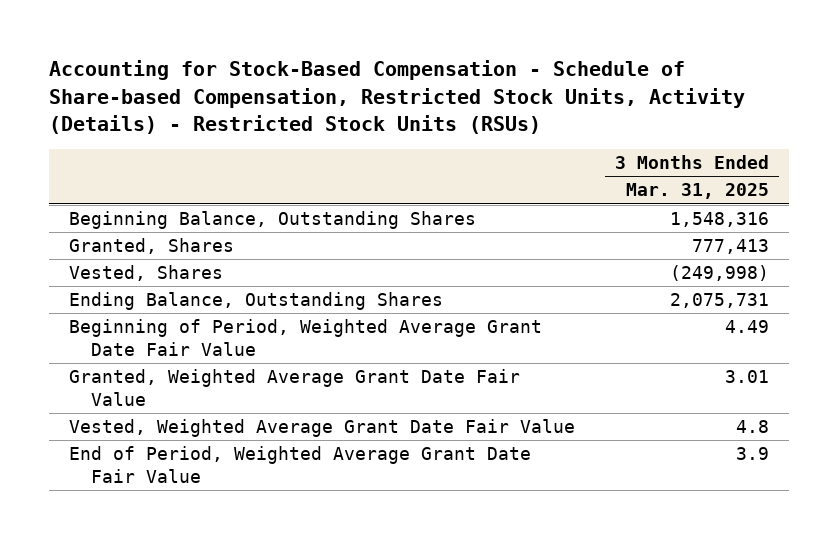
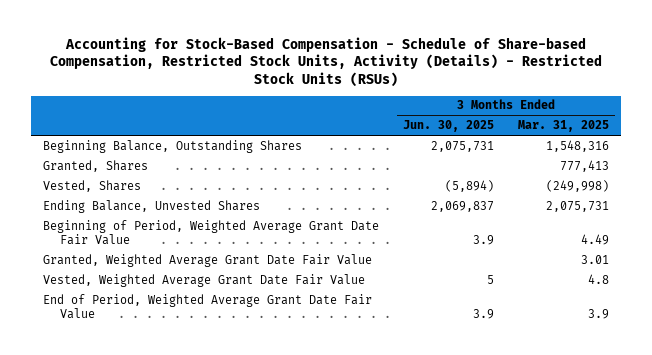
none -> [403,120,495,133] Jun. 30, 2025
[69,292,444,311] Ending Balance, Outstanding Shares -> [42,199,260,213] Ending Balance, Unvested Shares

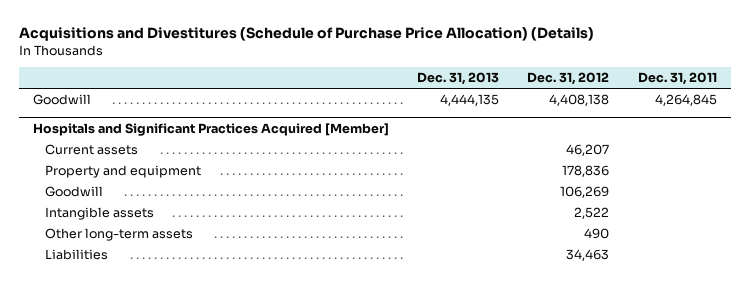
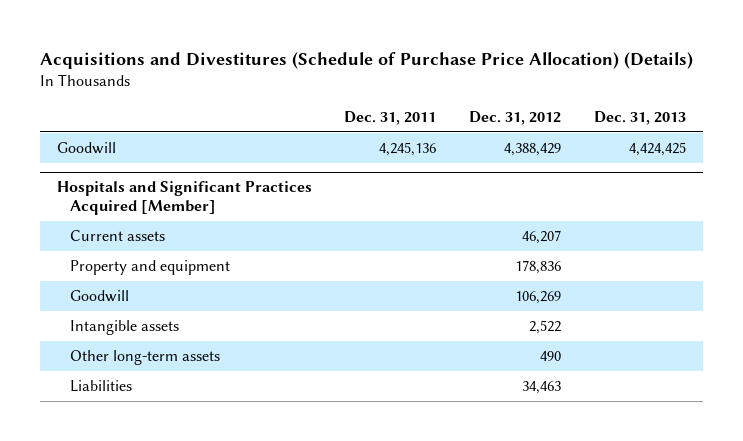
[440,94,500,107] 4,444,135 -> [629,142,687,157] 4,424,425
[549,94,610,107] 4,408,138 -> [504,143,562,157] 4,388,429
[654,94,717,107] 4,264,845 -> [379,142,437,157] 4,245,136

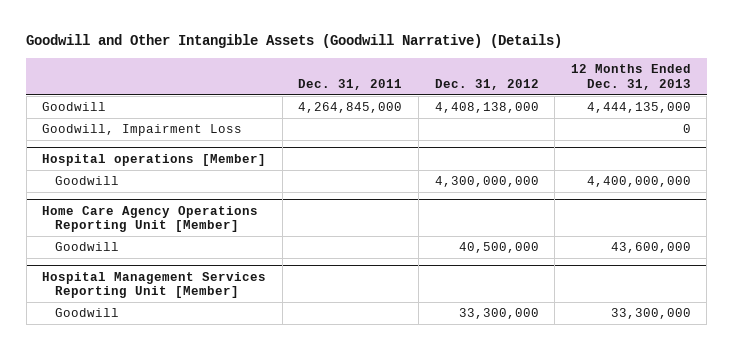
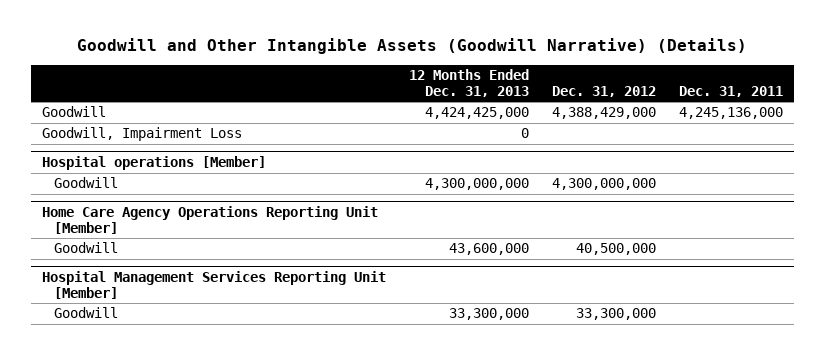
[298,102,403,114] 4,264,845,000 -> [678,107,783,120] 4,245,136,000
[434,102,539,114] 4,408,138,000 -> [551,107,656,120] 4,388,429,000
[586,102,691,114] 4,444,135,000 -> [425,107,530,120] 4,424,425,000
[586,176,691,188] 4,400,000,000 -> [425,178,530,191] 4,300,000,000

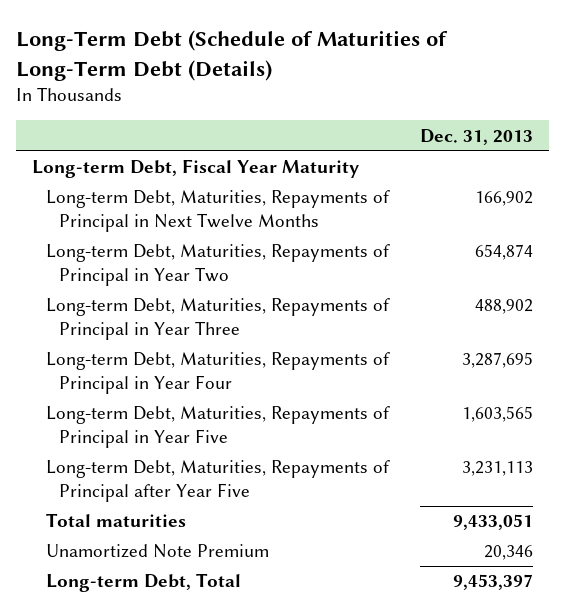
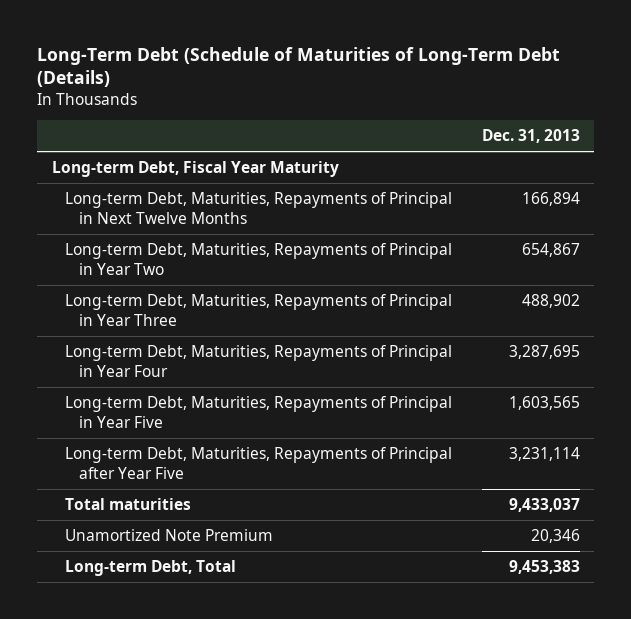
[474,191,533,207] 166,902 -> [521,192,580,207] 166,894
[474,244,533,261] 654,874 -> [521,243,580,258] 654,867
[461,461,533,477] 3,231,113 -> [508,447,580,462] 3,231,114
[452,514,533,531] 9,433,051 -> [508,498,580,513] 9,433,037
[452,574,533,591] 9,453,397 -> [508,560,580,575] 9,453,383

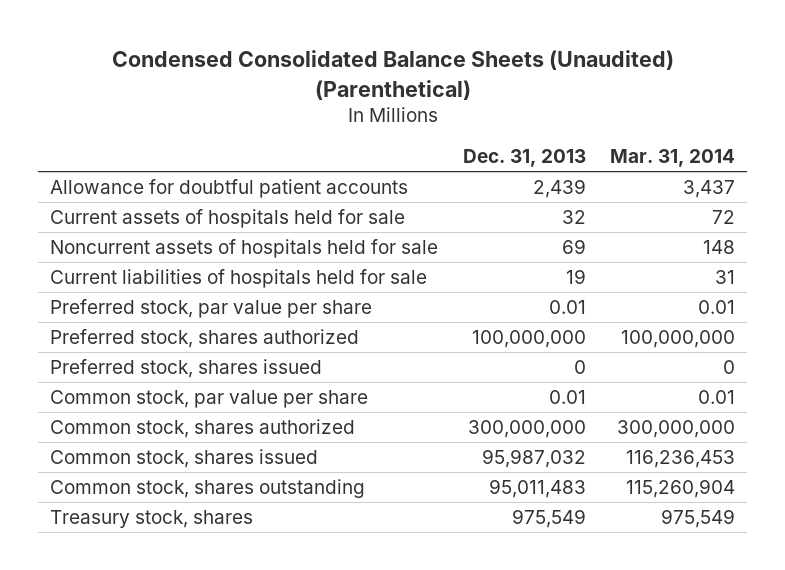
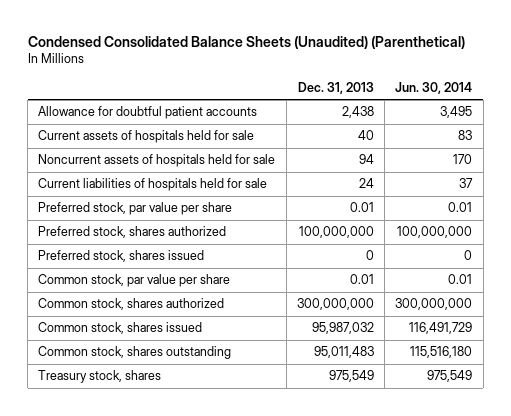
[609,149,735,168] Mar. 31, 2014 -> none
none -> [395,81,473,94] Jun. 30, 2014
[532,179,586,199] 2,439 -> [341,106,374,119] 2,438
[561,210,586,225] 32 -> [357,130,374,141] 40
[561,239,586,255] 69 -> [358,154,374,165] 94
[565,269,586,285] 19 -> [358,178,374,189] 24

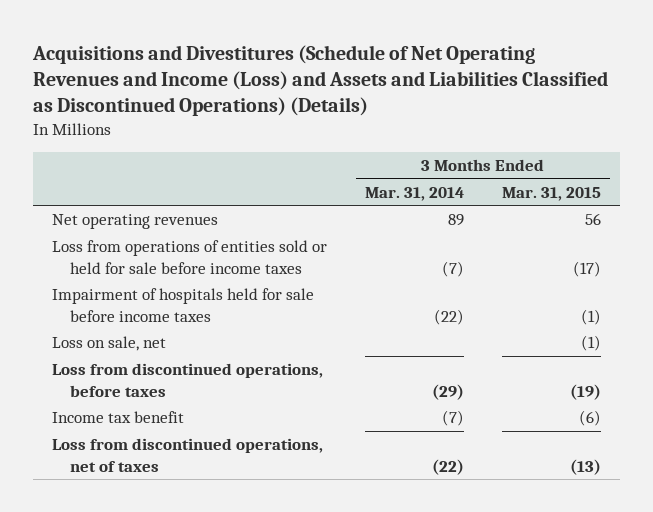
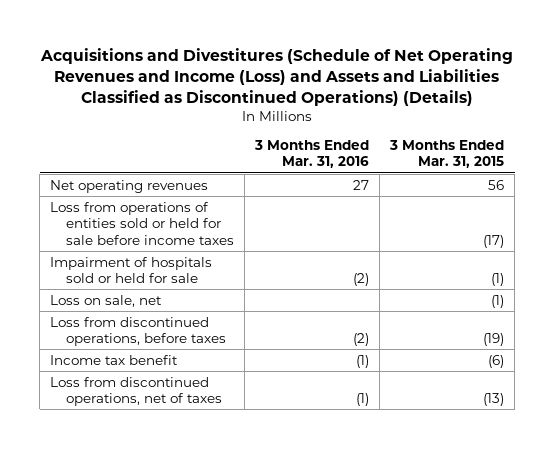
[365,186,465,201] Mar. 31, 2014 -> none
none -> [253,139,369,169] 3 Months Ended Mar. 31, 2016
[52,288,315,322] Impairment of hospitals held for sale before income taxes -> [50,256,213,284] Impairment of hospitals sold or held for sale

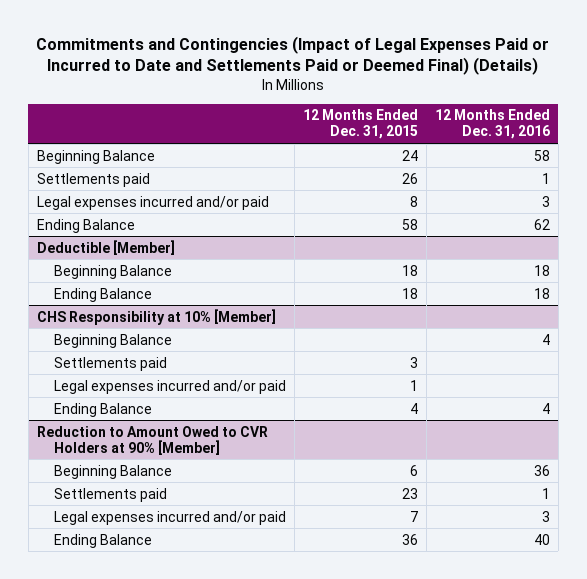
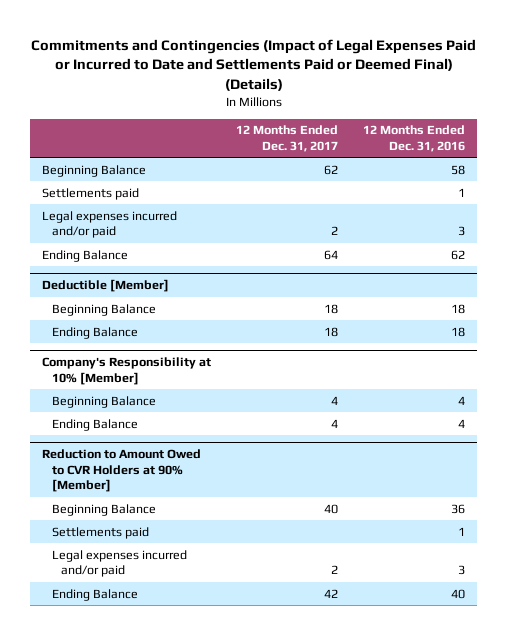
[303,109,419,140] 12 Months Ended Dec. 31, 2015 -> none
none -> [236,125,339,152] 12 Months Ended Dec. 31, 2017
[36,308,276,325] CHS Responsibility at 10% [Member] -> [42,357,212,385] Company's Responsibility at 10% [Member]
[54,356,168,371] Settlements paid -> none
[54,379,287,394] Legal expenses incurred and/or paid -> none

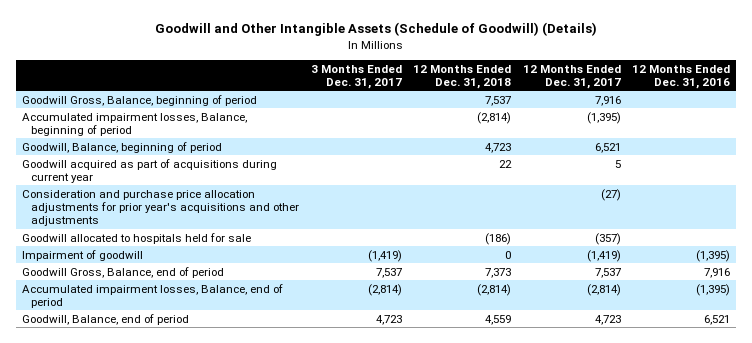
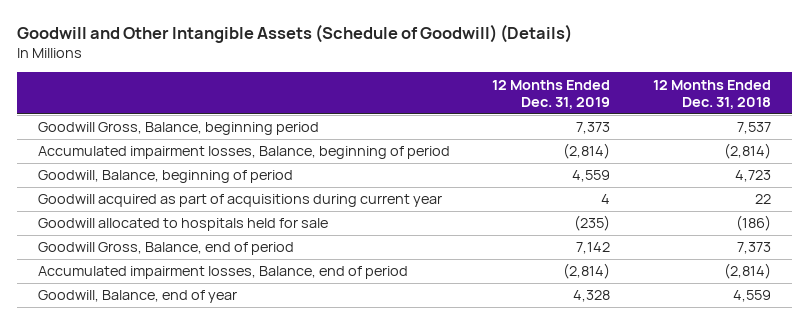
[310,64,402,89] 3 Months Ended Dec. 31, 2017 -> none
[522,64,621,89] 12 Months Ended Dec. 31, 2017 -> none
[632,64,731,89] 12 Months Ended Dec. 31, 2016 -> none
none -> [492,79,611,110] 12 Months Ended Dec. 31, 2019
[21,94,257,106] Goodwill Gross, Balance, beginning of period -> [37,122,319,136] Goodwill Gross, Balance, beginning period
[21,189,300,227] Consideration and purchase price allocation adjustments for prior year's acquisitions and other adjustments -> none
[21,249,143,261] Impairment of goodwill -> none
[21,313,189,325] Goodwill, Balance, end of period -> [37,290,237,304] Goodwill, Balance, end of year

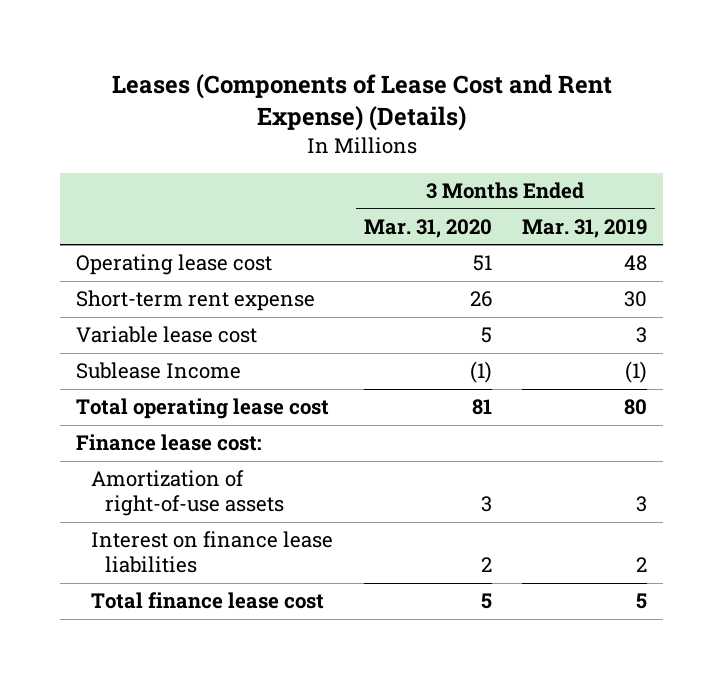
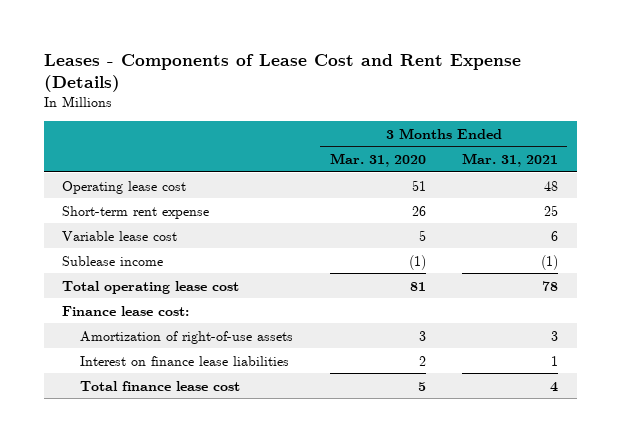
[111,73,612,131] Leases (Components of Lease Cost and Rent Expense) (Details) -> [43,53,521,92] Leases - Components of Lease Cost and Rent Expense (Details)
[522,219,648,239] Mar. 31, 2019 -> none
none -> [462,153,559,168] Mar. 31, 2021
[75,362,241,380] Sublease Income -> [61,255,163,266] Sublease income

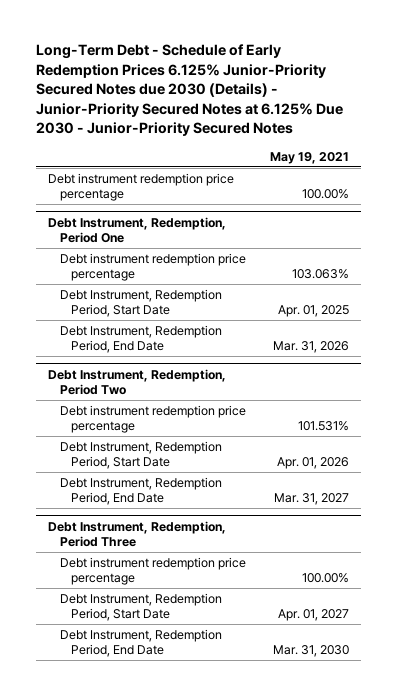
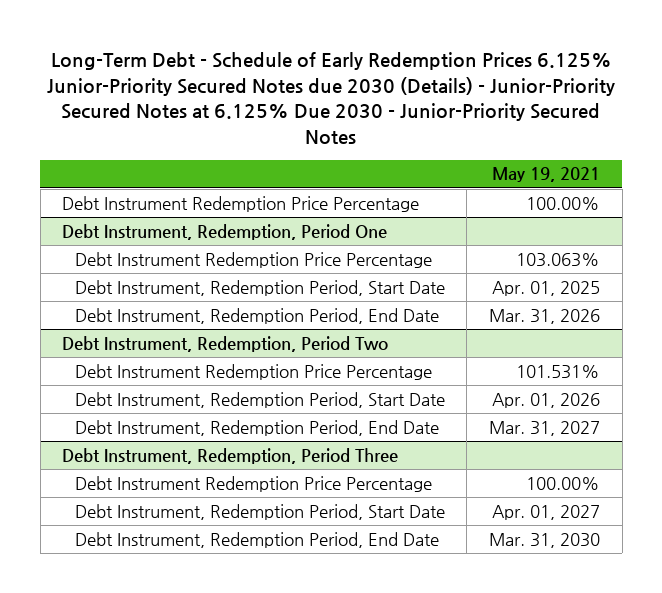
[47,172,234,202] Debt instrument redemption price percentage -> [62,195,420,212] Debt Instrument Redemption Price Percentage
[59,252,246,282] Debt instrument redemption price percentage -> [74,251,432,268] Debt Instrument Redemption Price Percentage
[59,404,246,434] Debt instrument redemption price percentage -> [74,363,432,380] Debt Instrument Redemption Price Percentage
[59,556,246,586] Debt instrument redemption price percentage -> [74,475,432,492] Debt Instrument Redemption Price Percentage

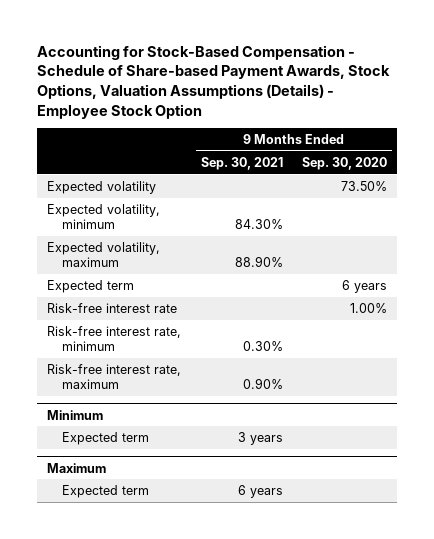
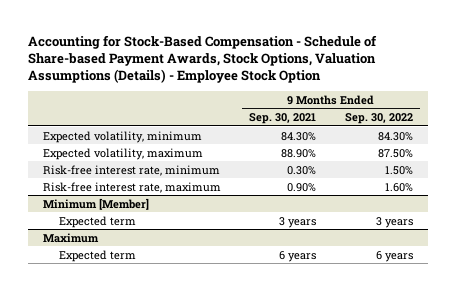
[302,156,388,170] Sep. 30, 2020 -> none
none -> [345,113,414,125] Sep. 30, 2022
[47,180,157,194] Expected volatility -> none
[47,279,135,293] Expected term -> none
[47,302,178,313] Risk-free interest rate -> none
[47,409,104,420] Minimum -> [42,197,149,210] Minimum [Member]

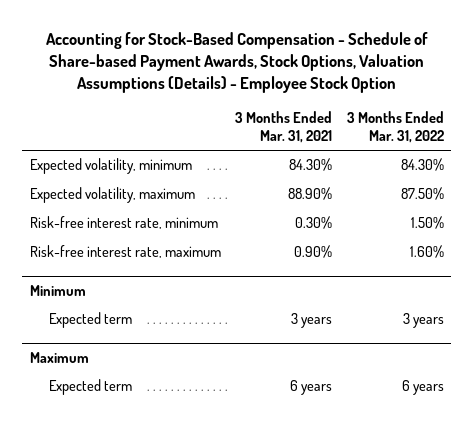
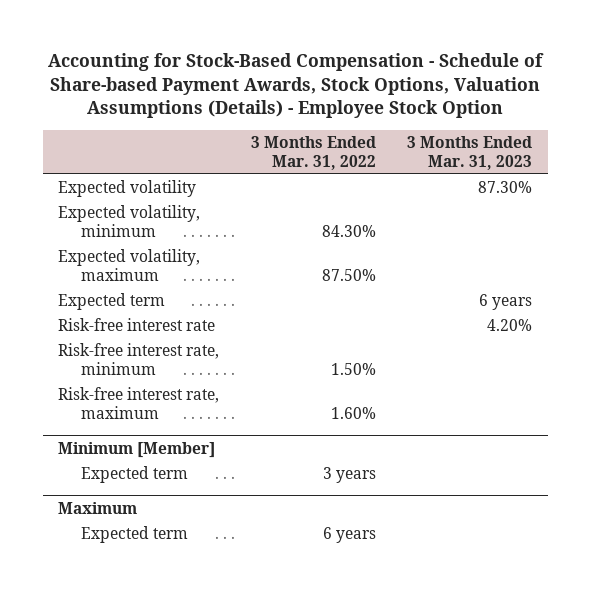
[235,110,333,144] 3 Months Ended Mar. 31, 2021 -> none
none -> [406,136,532,170] 3 Months Ended Mar. 31, 2023
none -> [58,180,197,198] Expected volatility
none -> [58,293,166,311] Expected term
none -> [58,318,216,332] Risk-free interest rate
[29,284,86,296] Minimum -> [58,441,216,458] Minimum [Member]

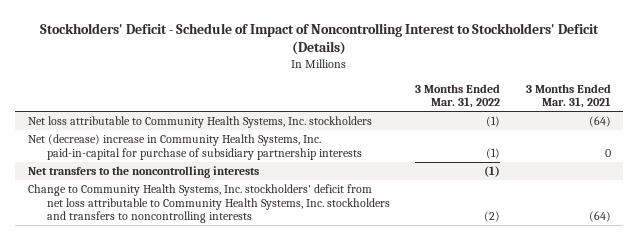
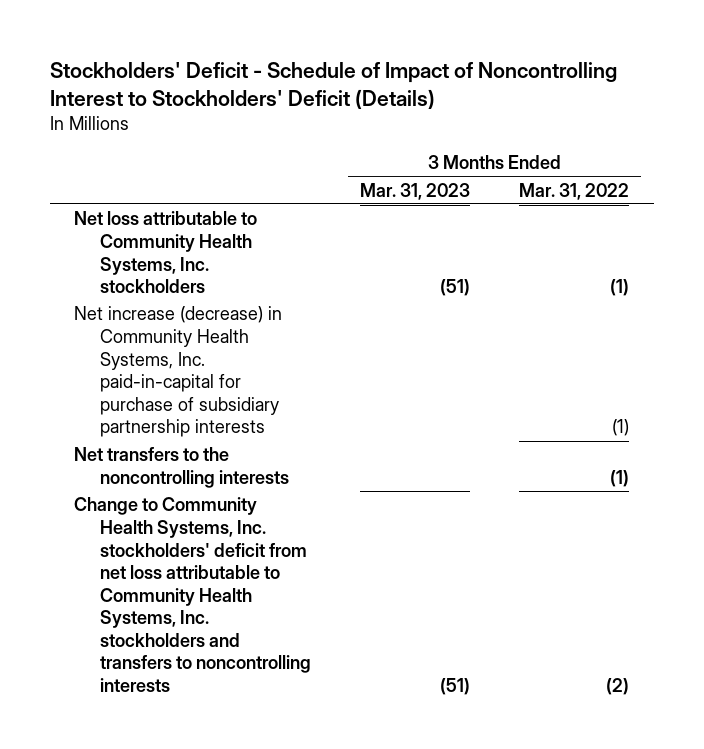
[525,83,611,109] 3 Months Ended Mar. 31, 2021 -> none
none -> [360,182,471,200] Mar. 31, 2023
[27,133,362,160] Net (decrease) increase in Community Health Systems, Inc. paid-in-capital for purchase of subsidiary partnership interests -> [74,306,283,438] Net increase (decrease) in Community Health Systems, Inc. paid-in-capital for purchase of subsidiary partnership interests

